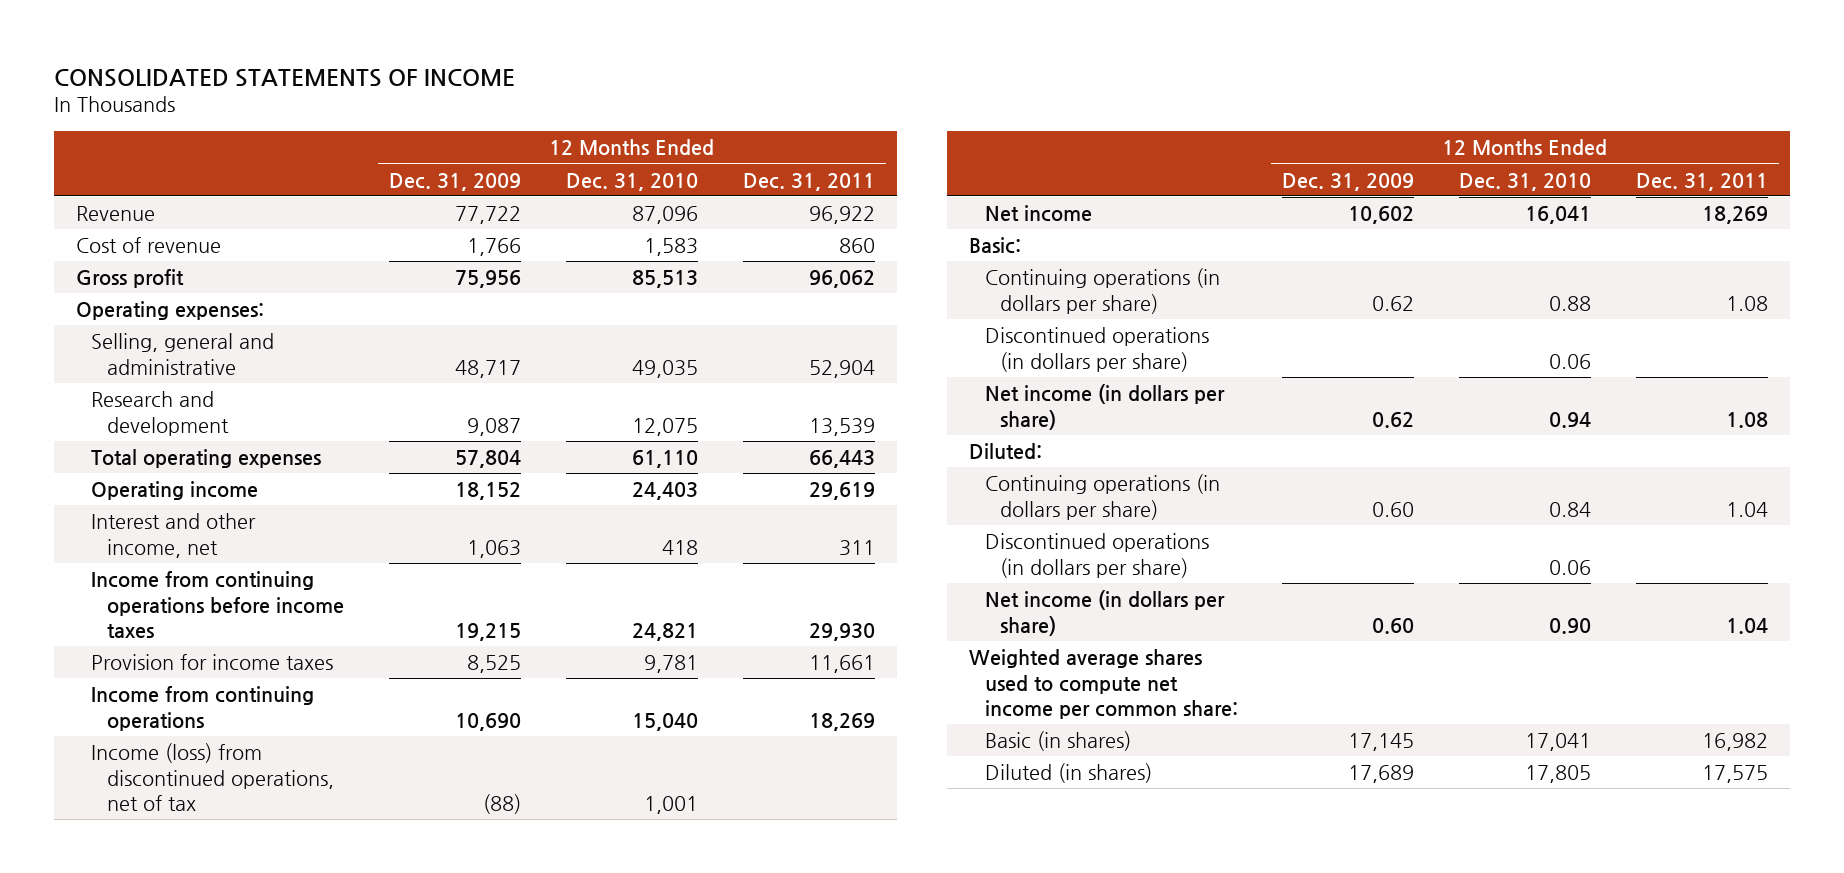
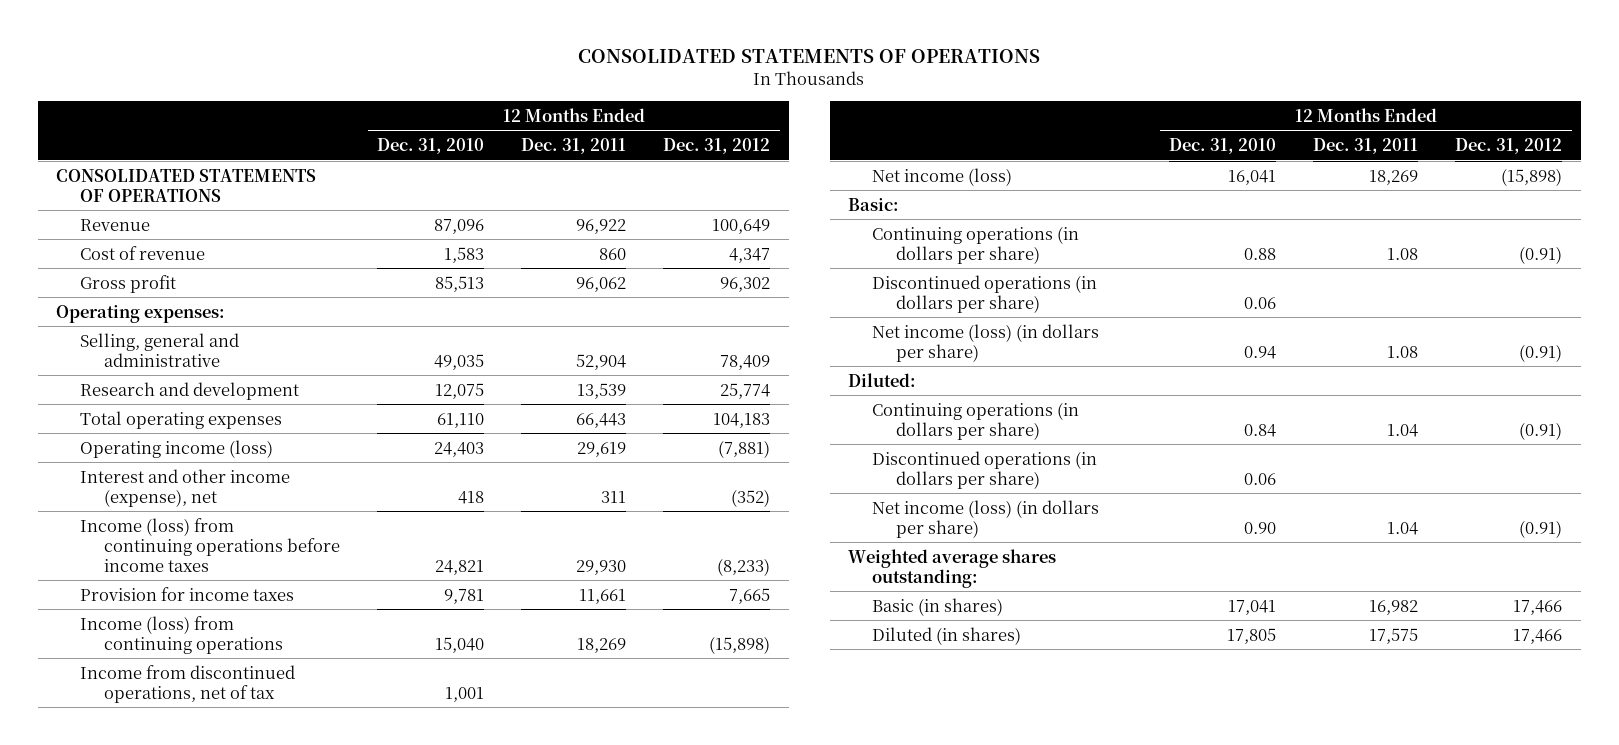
[53,68,515,87] CONSOLIDATED STATEMENTS OF INCOME -> [578,48,1041,63] CONSOLIDATED STATEMENTS OF OPERATIONS
[389,172,522,191] Dec. 31, 2009 -> none
none -> [663,138,771,155] Dec. 31, 2012
none -> [56,168,317,202] CONSOLIDATED STATEMENTS OF OPERATIONS
[91,481,259,501] Operating income -> [80,439,274,458] Operating income (loss)
[91,513,257,558] Interest and other income, net -> [80,468,291,507] Interest and other income (expense), net
[91,571,344,639] Income from continuing operations before income taxes -> [80,517,341,572] Income (loss) from continuing operations before income taxes
[91,686,315,731] Income from continuing operations -> [80,615,284,654] Income (loss) from continuing operations
[91,743,334,812] Income (loss) from discontinued operations, net of tax -> [80,664,296,703] Income from discontinued operations, net of tax
[984,205,1092,223] Net income -> [872,167,1013,186] Net income (loss)
[984,384,1225,430] Net income (in dollars per share) -> [872,323,1100,362] Net income (loss) (in dollars per share)
[984,590,1225,636] Net income (in dollars per share) -> [872,499,1100,538] Net income (loss) (in dollars per share)
[969,649,1238,720] Weighted average shares used to compute net income per common share: -> [848,548,1057,588] Weighted average shares outstanding:

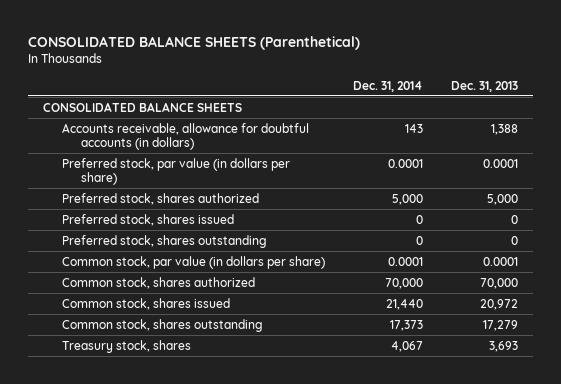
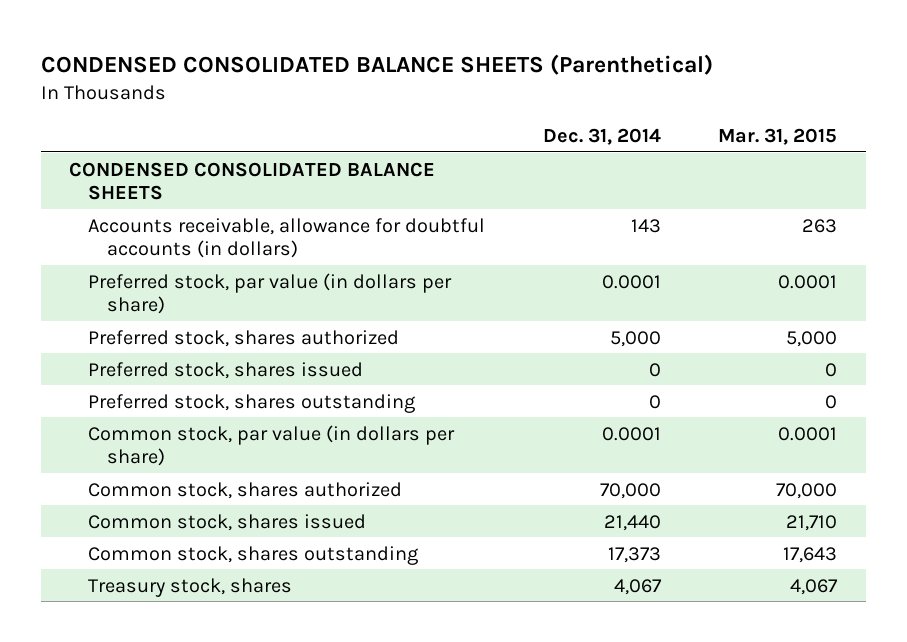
[28,35,361,50] CONSOLIDATED BALANCE SHEETS (Parenthetical) -> [40,54,713,76] CONDENSED CONSOLIDATED BALANCE SHEETS (Parenthetical)
[451,80,519,92] Dec. 31, 2013 -> none
none -> [718,128,838,146] Mar. 31, 2015
[42,101,242,112] CONSOLIDATED BALANCE SHEETS -> [69,161,436,201] CONDENSED CONSOLIDATED BALANCE SHEETS

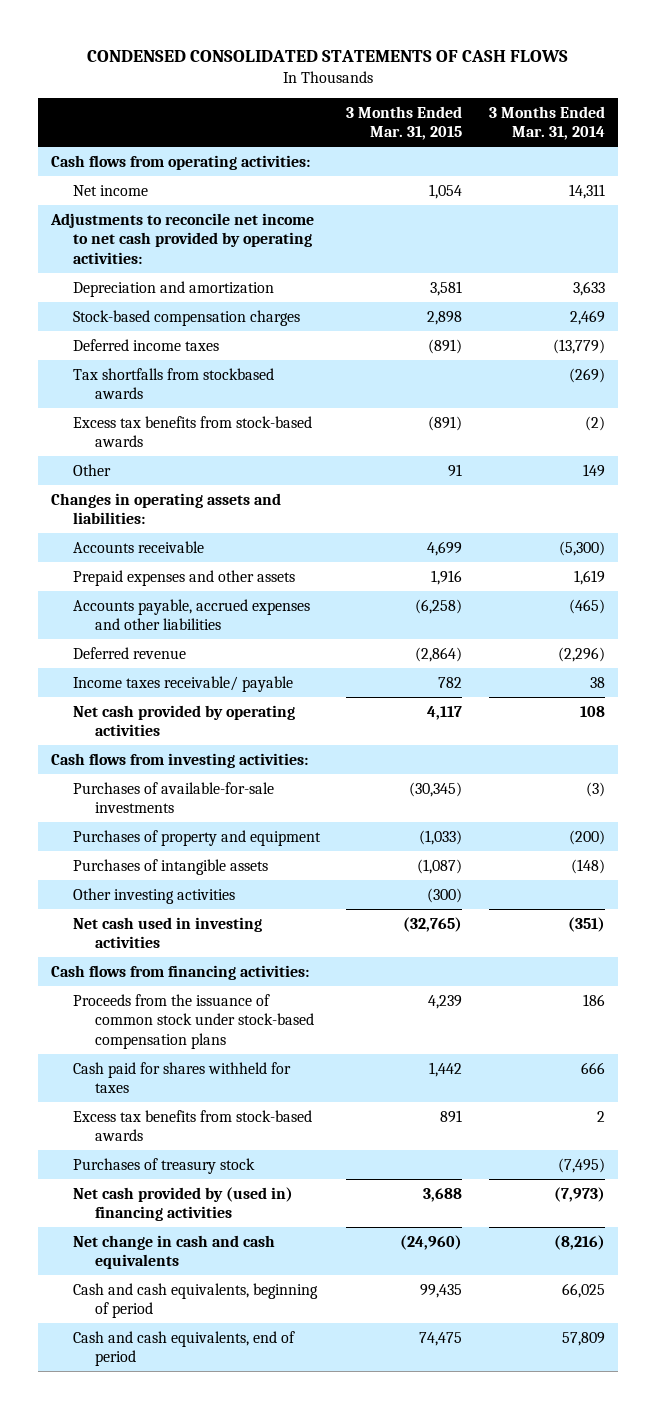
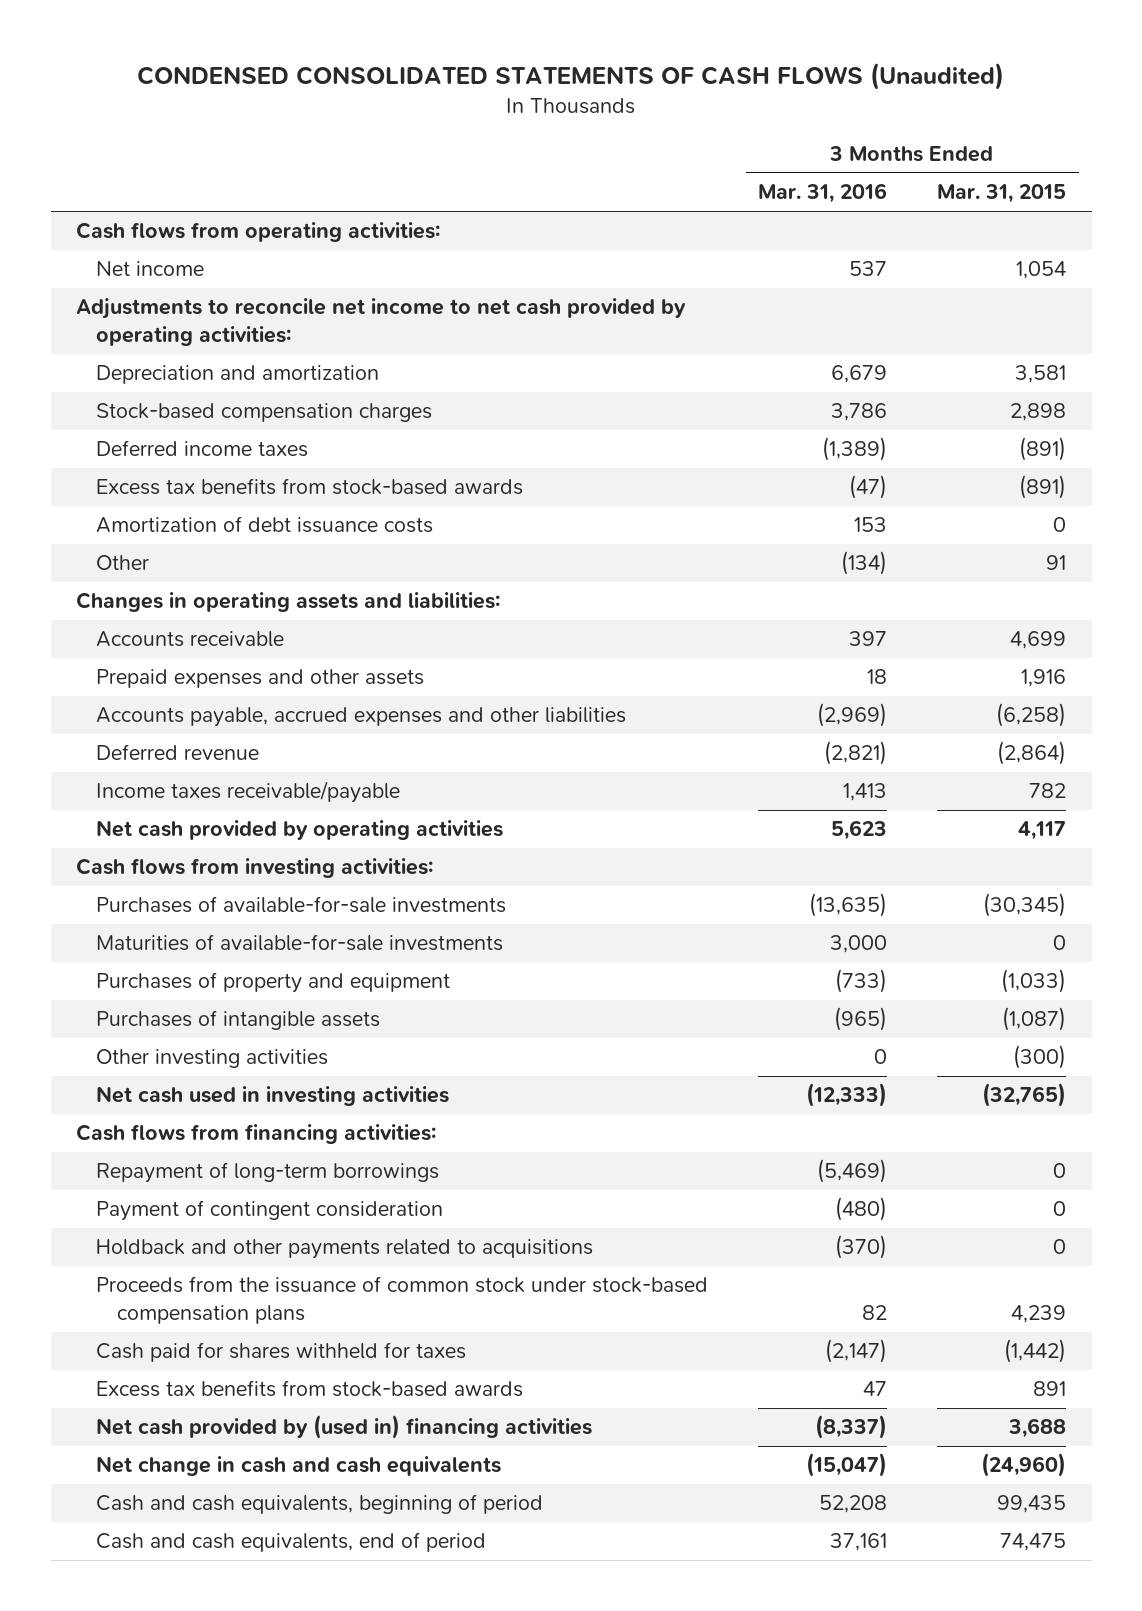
[87,50,569,63] CONDENSED CONSOLIDATED STATEMENTS OF CASH FLOWS -> [137,62,1005,91] CONDENSED CONSOLIDATED STATEMENTS OF CASH FLOWS (Unaudited)
[488,105,605,141] 3 Months Ended Mar. 31, 2014 -> none
none -> [758,183,888,204] Mar. 31, 2016
[73,367,275,400] Tax shortfalls from stockbased awards -> none
none -> [96,516,434,534] Amortization of debt issuance costs
[73,675,294,692] Income taxes receivable/ payable -> [96,781,401,804] Income taxes receivable/payable
none -> [96,934,504,952] Maturities of available-for-sale investments
none -> [96,1162,440,1184] Repayment of long-term borrowings
none -> [96,1200,444,1222] Payment of contingent consideration
none -> [96,1239,594,1260] Holdback and other payments related to acquisitions
[429,1061,463,1077] 1,442 -> [1004,1339,1067,1364] (1,442)
[73,1157,256,1174] Purchases of treasury stock -> none

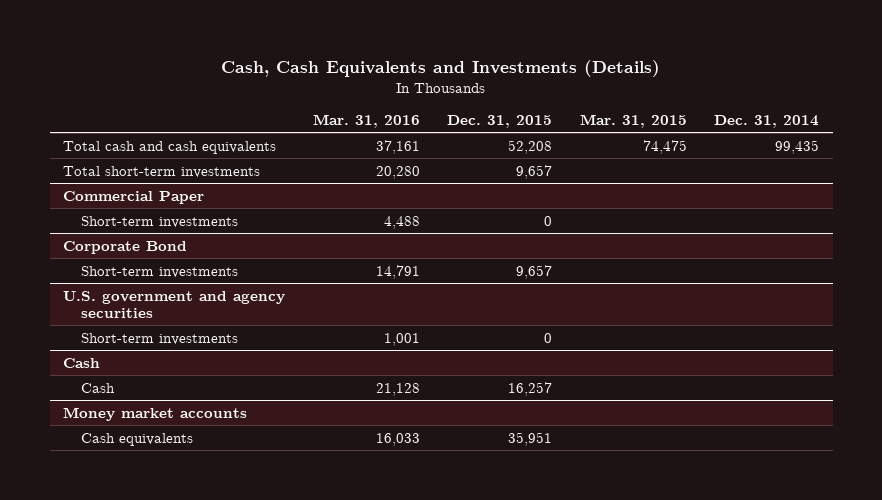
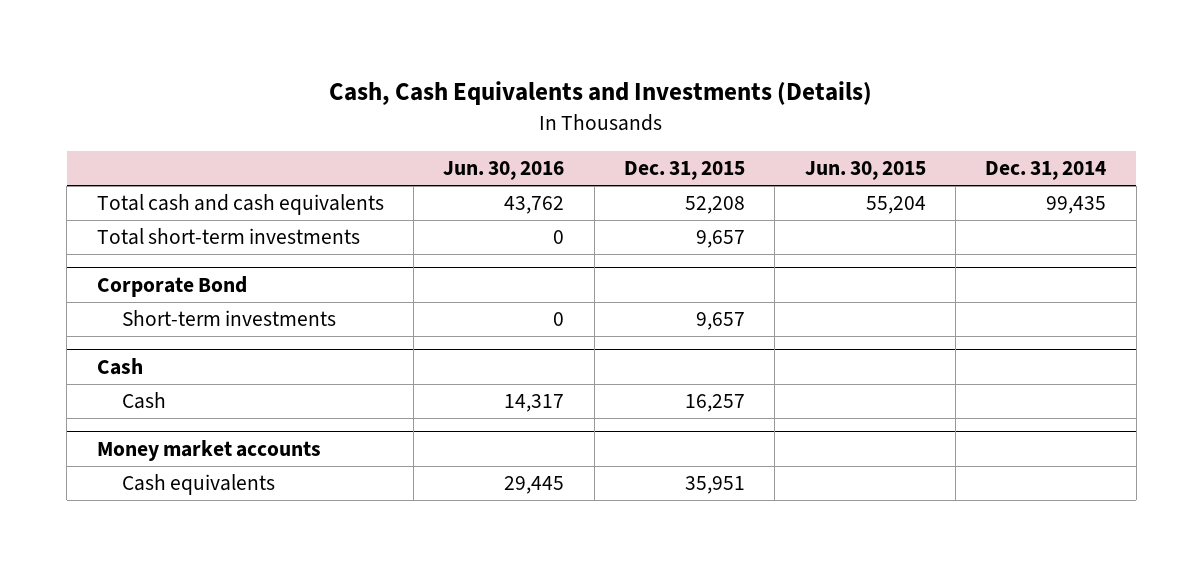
[312,114,420,129] Mar. 31, 2016 -> none
[579,114,687,129] Mar. 31, 2015 -> none
none -> [443,161,565,181] Jun. 30, 2016
none -> [804,161,926,181] Jun. 30, 2015
[63,190,205,204] Commercial Paper -> none
[81,215,239,228] Short-term investments -> none
[63,290,286,318] U.S. government and agency securities -> none
[81,332,239,345] Short-term investments -> none

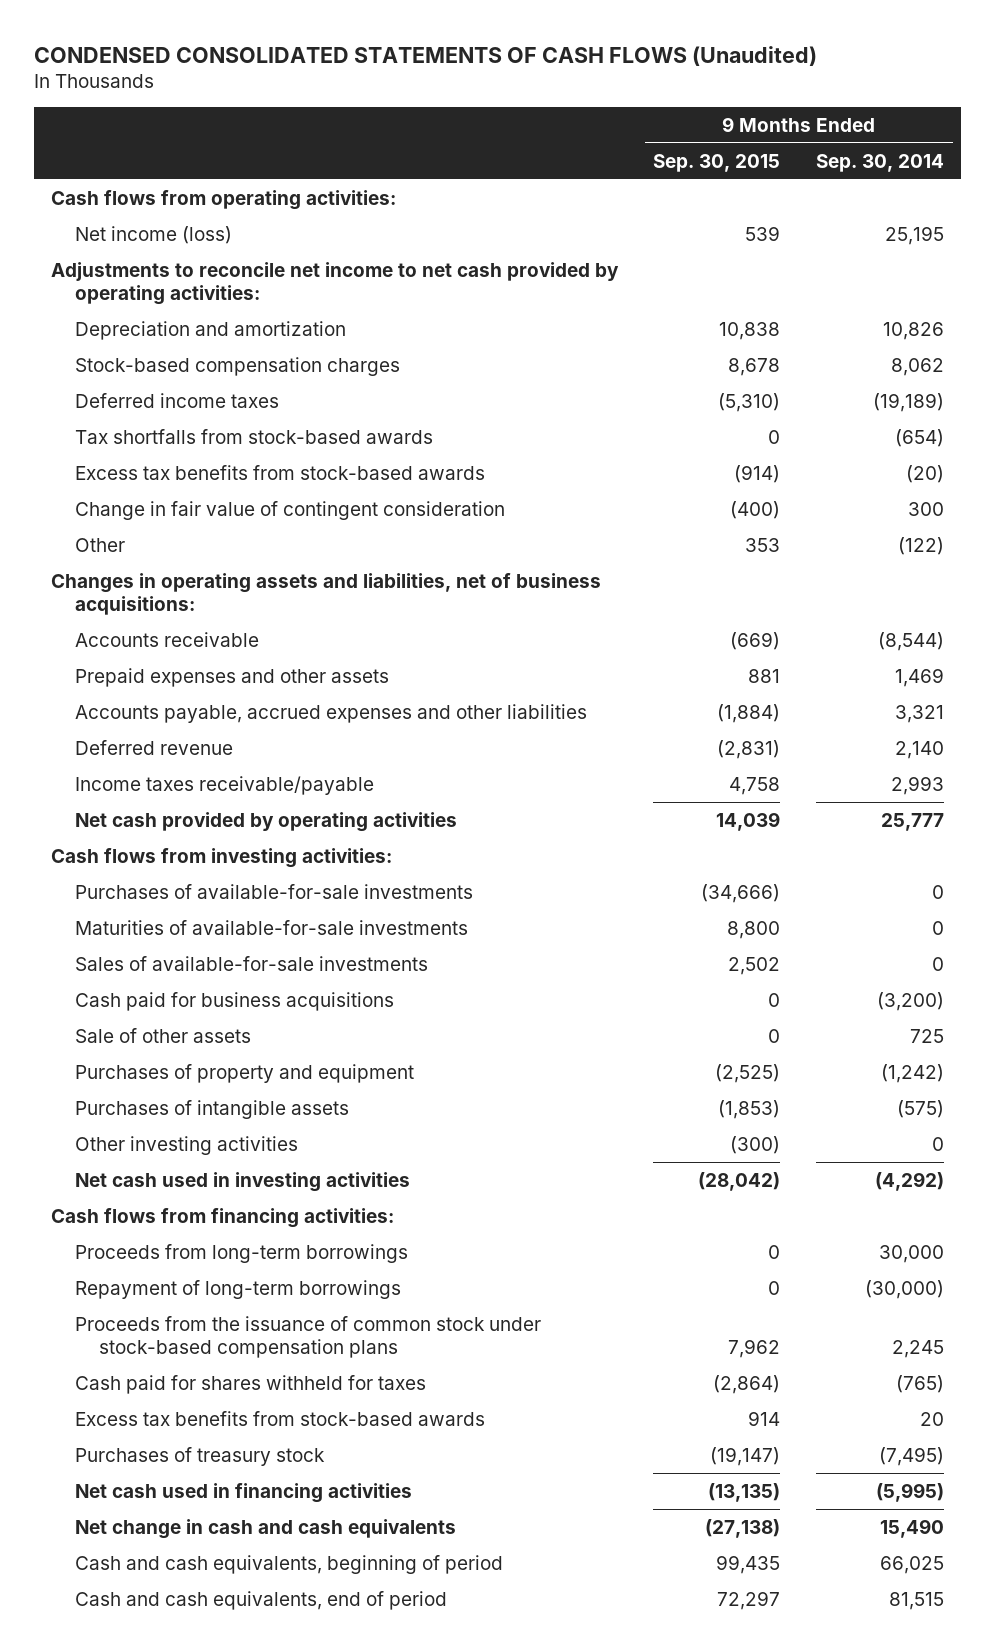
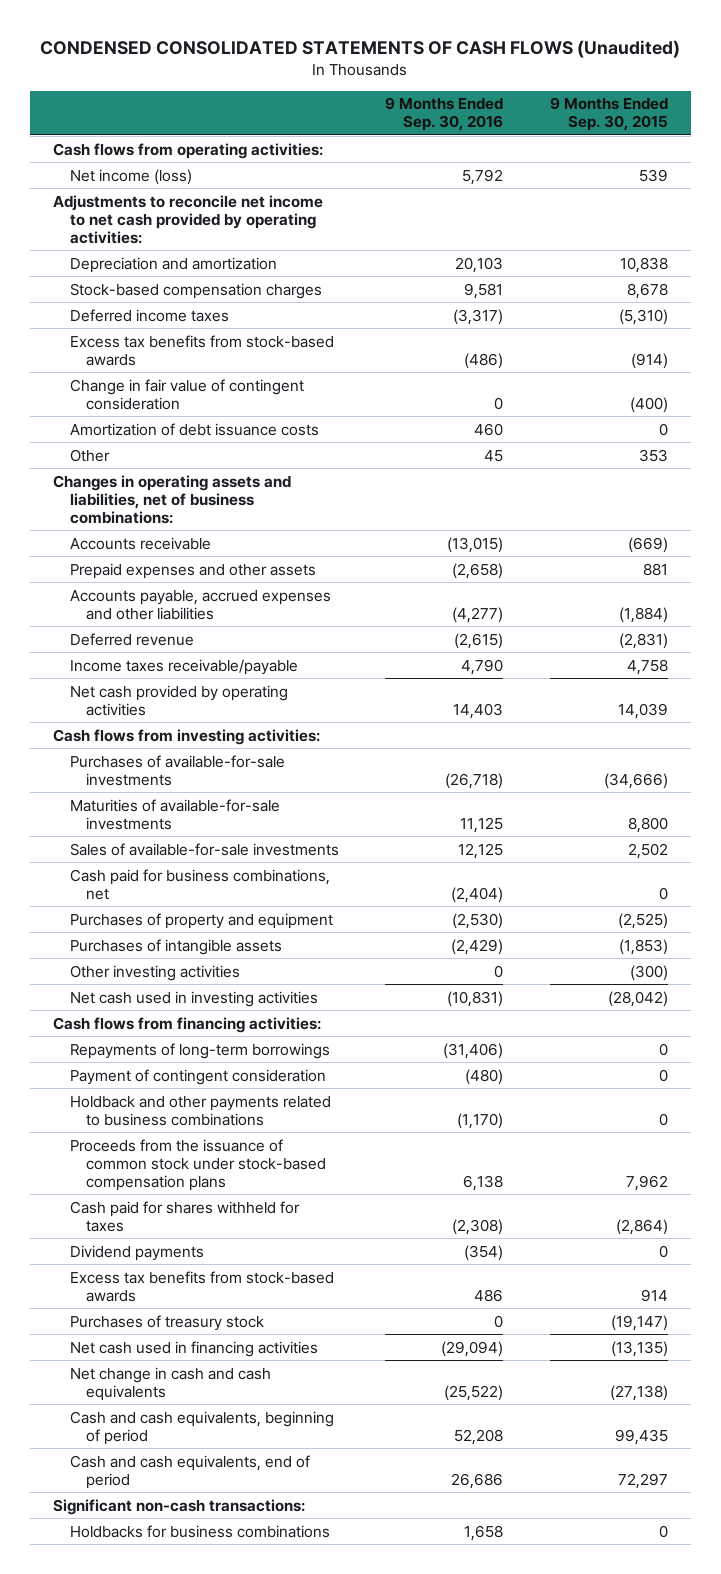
[815,153,944,172] Sep. 30, 2014 -> none
none -> [385,97,504,132] 9 Months Ended Sep. 30, 2016
[75,428,434,444] Tax shortfalls from stock-based awards -> none
none -> [69,422,319,436] Amortization of debt issuance costs
[51,572,602,615] Changes in operating assets and liabilities, net of business acquisitions: -> [53,474,292,524] Changes in operating assets and liabilities, net of business combinations:
[75,1027,252,1043] Sale of other assets -> none
[75,991,395,1011] Cash paid for business acquisitions -> [69,868,330,900] Cash paid for business combinations, net
[75,1243,409,1263] Proceeds from long-term borrowings -> none
[75,1279,402,1299] Repayment of long-term borrowings -> [69,1042,330,1059] Repayments of long-term borrowings
none -> [69,1068,326,1085] Payment of contingent consideration
none -> [69,1095,331,1126] Holdback and other payments related to business combinations
none -> [69,1244,204,1261] Dividend payments
none -> [53,1498,306,1515] Significant non-cash transactions:
none -> [69,1524,330,1538] Holdbacks for business combinations

